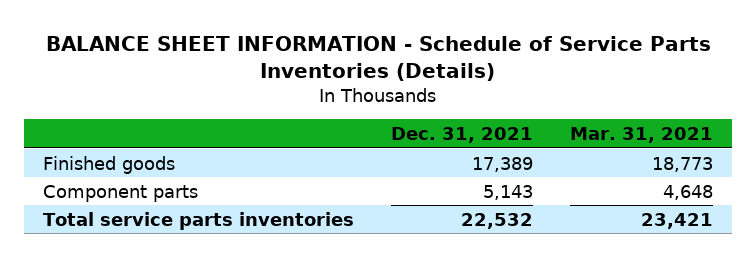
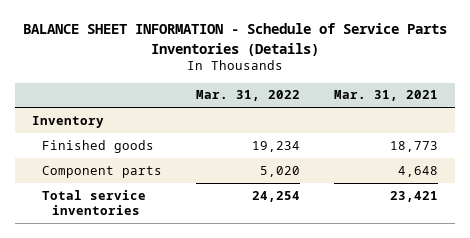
[390,127,533,144] Dec. 31, 2021 -> none
none -> [195,90,300,102] Mar. 31, 2022
none -> [32,115,105,128] Inventory
[42,211,354,230] Total service parts inventories -> [42,189,147,215] Total service inventories

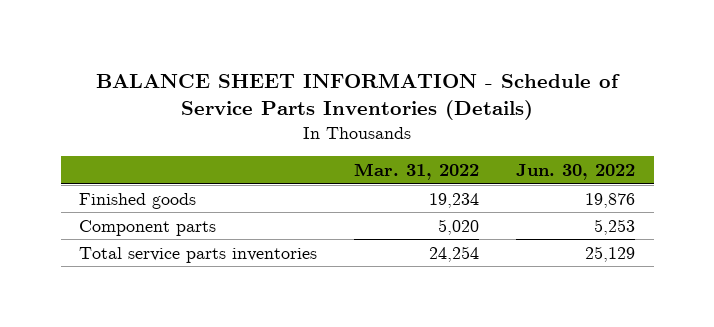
[333,90,438,102] Mar. 31, 2021 -> none
none -> [516,164,636,181] Jun. 30, 2022
[32,115,105,128] Inventory -> none
[42,189,147,215] Total service inventories -> [79,246,318,263] Total service parts inventories

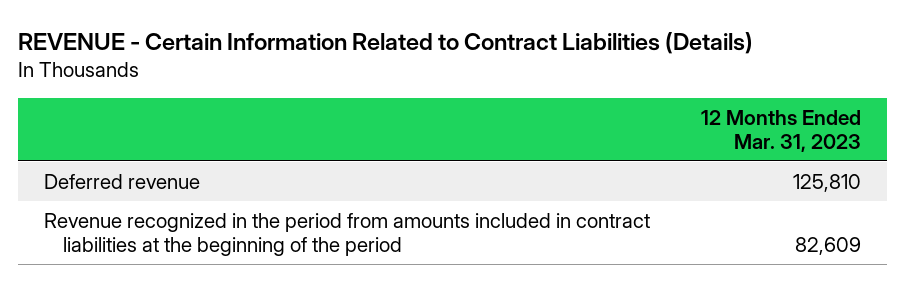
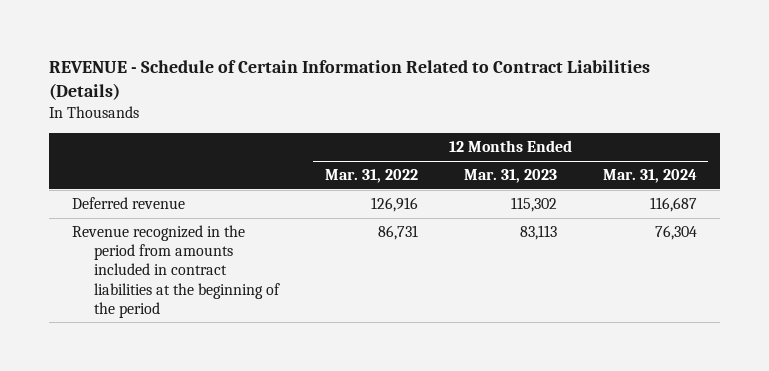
[18,31,754,54] REVENUE - Certain Information Related to Contract Liabilities (Details) -> [49,60,651,101] REVENUE - Schedule of Certain Information Related to Contract Liabilities (Details)
none -> [324,169,418,184] Mar. 31, 2022
none -> [602,169,697,184] Mar. 31, 2024
[793,173,862,192] 125,810 -> [510,197,557,213] 115,302
[795,236,862,255] 82,609 -> [519,225,557,241] 83,113

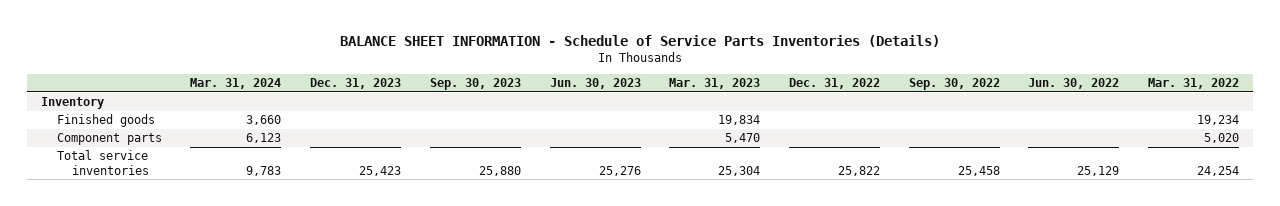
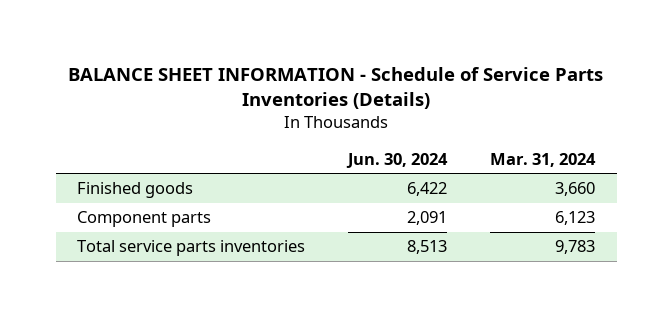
[310,78,402,90] Dec. 31, 2023 -> none
[429,78,521,91] Sep. 30, 2023 -> none
[549,78,641,90] Jun. 30, 2023 -> none
[669,78,761,90] Mar. 31, 2023 -> none
[788,78,880,90] Dec. 31, 2022 -> none
[908,78,1000,91] Sep. 30, 2022 -> none
[1028,78,1120,90] Jun. 30, 2022 -> none
[1148,78,1240,90] Mar. 31, 2022 -> none
none -> [346,152,449,168] Jun. 30, 2024
[41,97,105,110] Inventory -> none
[56,150,150,175] Total service inventories -> [77,240,306,257] Total service parts inventories

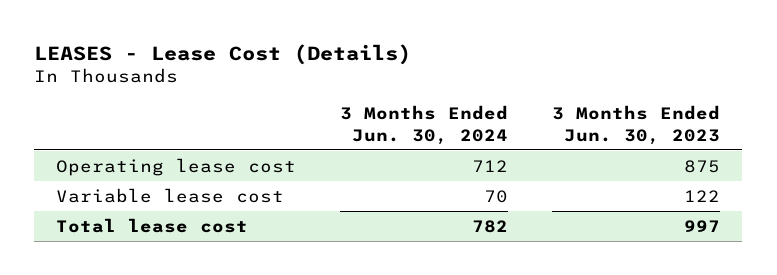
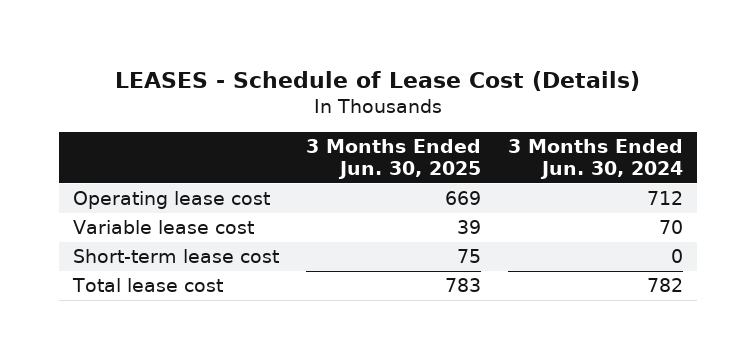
[34,44,412,66] LEASES - Lease Cost (Details) -> [115,71,641,92] LEASES - Schedule of Lease Cost (Details)
[552,105,721,145] 3 Months Ended Jun. 30, 2023 -> none
none -> [306,138,482,180] 3 Months Ended Jun. 30, 2025
none -> [73,249,280,264] Short-term lease cost

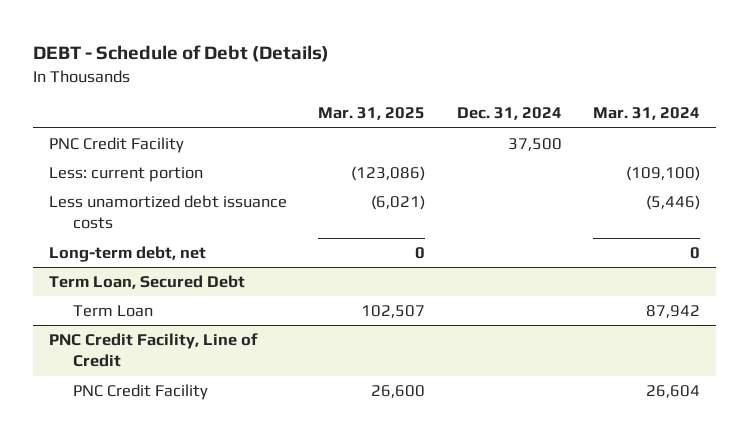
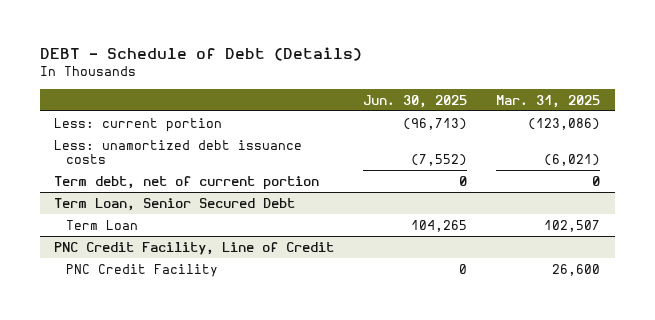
[456,107,562,121] Dec. 31, 2024 -> none
[593,107,701,121] Mar. 31, 2024 -> none
none -> [363,94,468,108] Jun. 30, 2025
[48,137,184,154] PNC Credit Facility -> none
[48,195,287,230] Less unamortized debt issuance costs -> [54,139,303,165] Less: unamortized debt issuance costs
[48,246,206,263] Long-term debt, net -> [54,175,320,190] Term debt, net of current portion
[48,275,245,290] Term Loan, Secured Debt -> [54,197,296,211] Term Loan, Senior Secured Debt

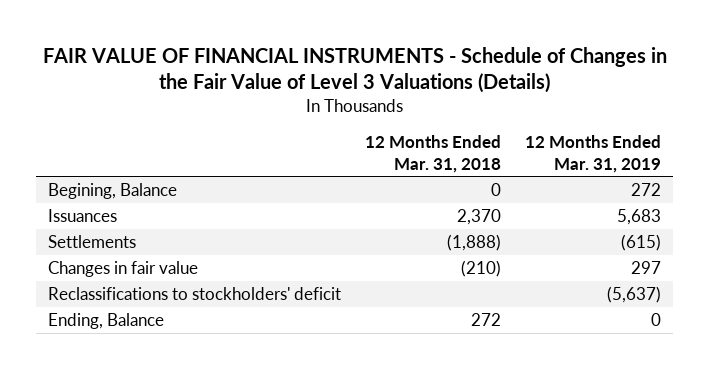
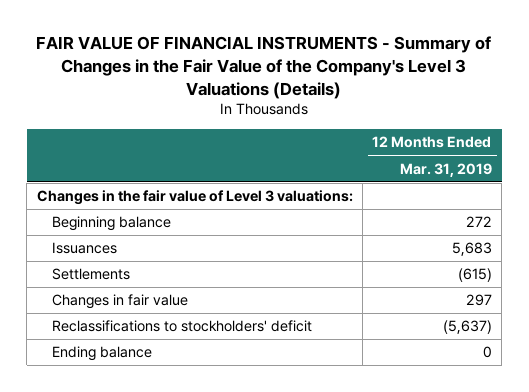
[42,46,667,94] FAIR VALUE OF FINANCIAL INSTRUMENTS - Schedule of Changes in the Fair Value of Level 3 Valuations (Details) -> [36,36,492,99] FAIR VALUE OF FINANCIAL INSTRUMENTS - Summary of Changes in the Fair Value of the Company's Level 3 Valuations (Details)
[365,135,502,173] 12 Months Ended Mar. 31, 2018 -> none
none -> [36,190,353,206] Changes in the fair value of Level 3 valuations:
[48,183,178,200] Begining, Balance -> [51,216,171,232] Beginning balance
[48,313,165,330] Ending, Balance -> [51,346,152,362] Ending balance

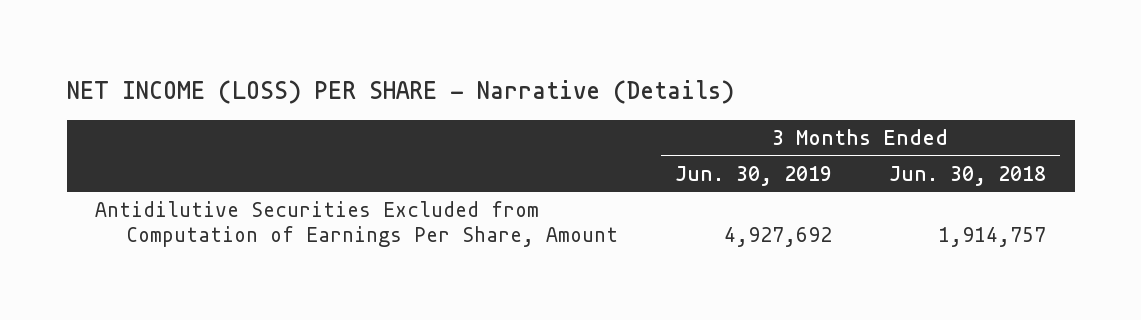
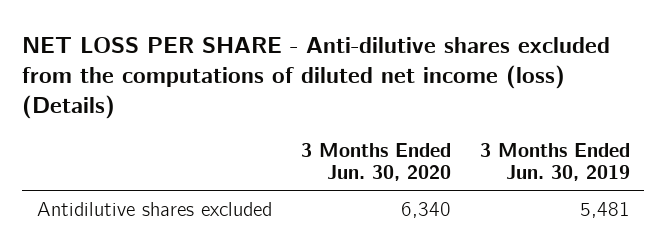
[66,79,734,104] NET INCOME (LOSS) PER SHARE - Narrative (Details) -> [22,36,611,119] NET LOSS PER SHARE - Anti-dilutive shares excluded from the computations of diluted net income (loss) (Details)
[889,165,1047,186] Jun. 30, 2018 -> none
none -> [300,142,451,182] 3 Months Ended Jun. 30, 2020
[95,201,618,248] Antidilutive Securities Excluded from Computation of Earnings Per Share, Amount -> none
none -> [36,202,272,217] Antidilutive shares excluded

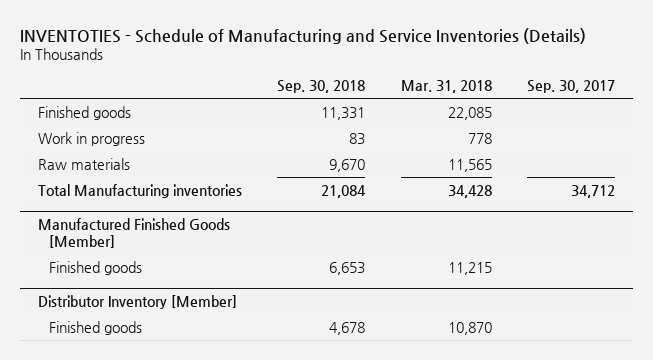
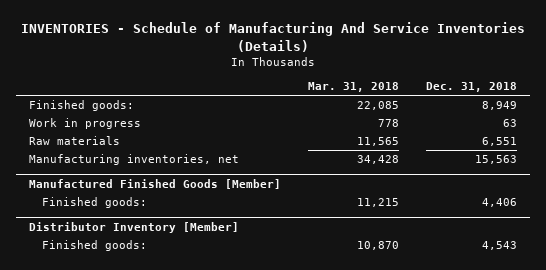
[20,27,587,44] INVENTOTIES - Schedule of Manufacturing and Service Inventories (Details) -> [20,22,525,52] INVENTORIES - Schedule of Manufacturing And Service Inventories (Details)
[277,80,366,94] Sep. 30, 2018 -> none
[527,80,616,94] Sep. 30, 2017 -> none
none -> [425,82,517,93] Dec. 31, 2018
[37,105,131,120] Finished goods -> [29,100,135,112] Finished goods:
[37,183,242,198] Total Manufacturing inventories -> [29,154,240,166] Manufacturing inventories, net
[49,260,143,275] Finished goods -> [41,197,147,209] Finished goods:
[49,320,143,335] Finished goods -> [41,240,147,252] Finished goods:

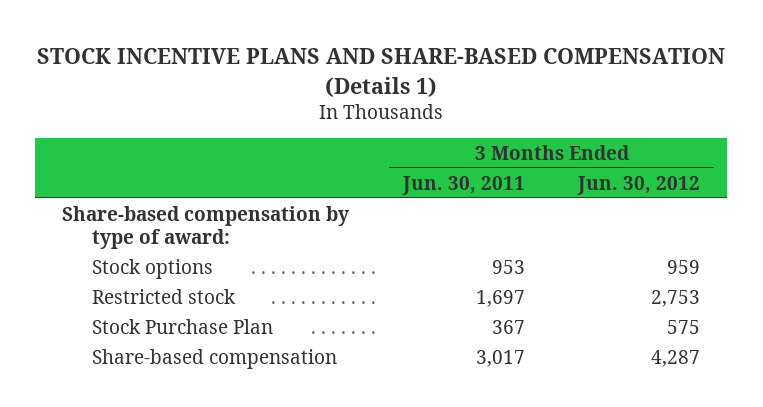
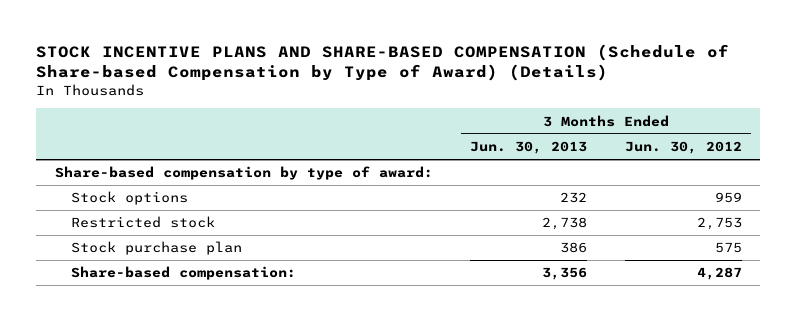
[37,48,726,97] STOCK INCENTIVE PLANS AND SHARE-BASED COMPENSATION (Details 1) -> [36,43,730,82] STOCK INCENTIVE PLANS AND SHARE-BASED COMPENSATION (Schedule of Share-based Compensation by Type of Award) (Details)
[401,175,525,195] Jun. 30, 2011 -> none
none -> [470,140,588,154] Jun. 30, 2013
[91,318,273,334] Stock Purchase Plan -> [71,241,243,256] Stock purchase plan
[91,348,337,369] Share-based compensation -> [71,266,297,281] Share-based compensation:

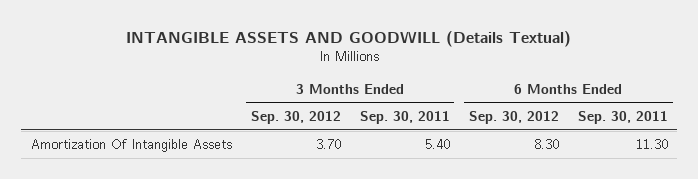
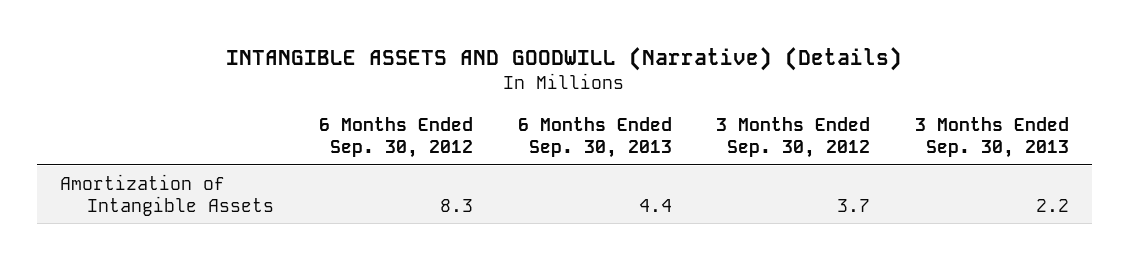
[126,30,572,47] INTANGIBLE ASSETS AND GOODWILL (Details Textual) -> [226,47,903,72] INTANGIBLE ASSETS AND GOODWILL (Narrative) (Details)
[359,111,450,125] Sep. 30, 2011 -> none
[577,111,668,125] Sep. 30, 2011 -> none
none -> [517,117,672,159] 6 Months Ended Sep. 30, 2013
none -> [915,117,1070,159] 3 Months Ended Sep. 30, 2013
[30,139,232,153] Amortization Of Intangible Assets -> [59,173,275,217] Amortization of Intangible Assets
[315,139,341,150] 3.70 -> [837,199,871,213] 3.7
[533,139,559,150] 8.30 -> [440,199,474,213] 8.3

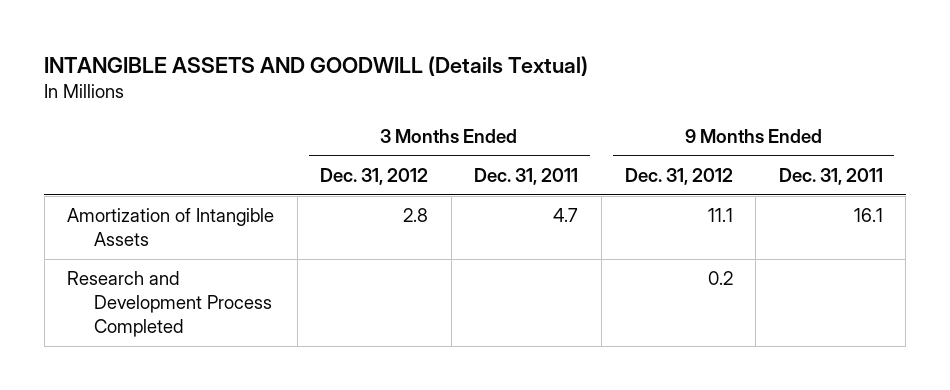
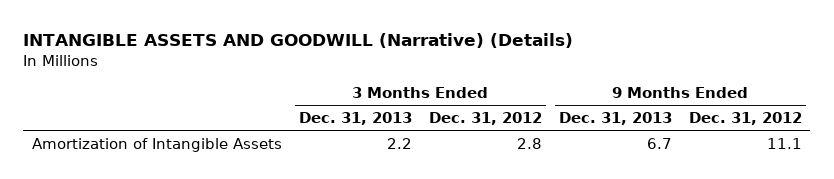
[44,56,589,77] INTANGIBLE ASSETS AND GOODWILL (Details Textual) -> [23,33,574,49] INTANGIBLE ASSETS AND GOODWILL (Narrative) (Details)
[474,168,579,186] Dec. 31, 2011 -> none
[778,168,883,186] Dec. 31, 2011 -> none
none -> [298,112,412,126] Dec. 31, 2013
none -> [558,112,672,126] Dec. 31, 2013
[67,271,273,338] Research and Development Process Completed -> none

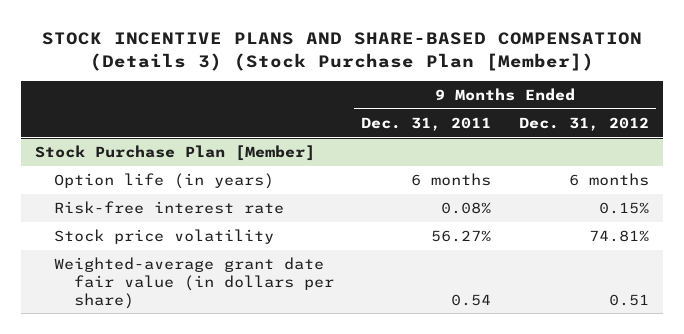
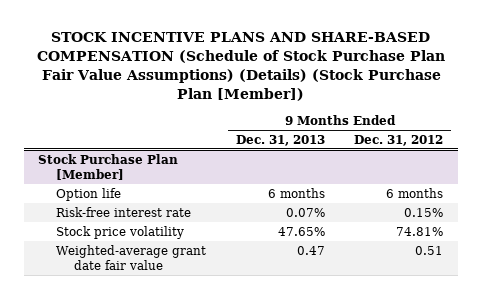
[42,32,643,71] STOCK INCENTIVE PLANS AND SHARE-BASED COMPENSATION (Details 3) (Stock Purchase Plan [Member]) -> [36,32,445,102] STOCK INCENTIVE PLANS AND SHARE-BASED COMPENSATION (Schedule of Stock Purchase Plan Fair Value Assumptions) (Details) (Stock Purchase Plan [Member])
[361,116,492,131] Dec. 31, 2011 -> none
none -> [235,134,325,146] Dec. 31, 2013
[54,172,275,189] Option life (in years) -> [56,187,122,201] Option life
[54,256,334,309] Weighted-average grant date fair value (in dollars per share) -> [56,244,207,271] Weighted-average grant date fair value

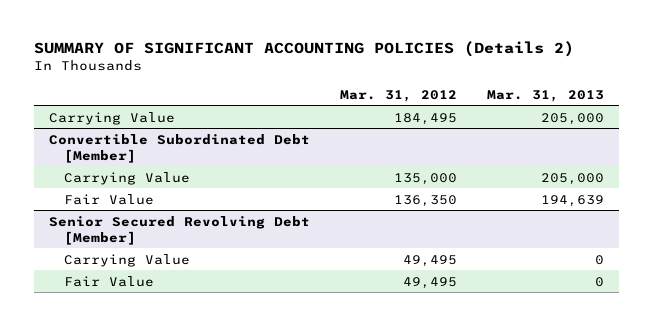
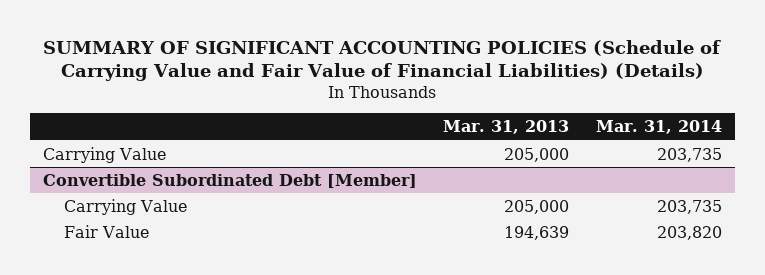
[33,41,574,58] SUMMARY OF SIGNIFICANT ACCOUNTING POLICIES (Details 2) -> [43,39,722,82] SUMMARY OF SIGNIFICANT ACCOUNTING POLICIES (Schedule of Carrying Value and Fair Value of Financial Liabilities) (Details)
[339,89,457,102] Mar. 31, 2012 -> none
none -> [595,120,722,135] Mar. 31, 2014
[48,215,310,245] Senior Secured Revolving Debt [Member] -> none
[64,253,191,267] Carrying Value -> none
[64,275,155,287] Fair Value -> none

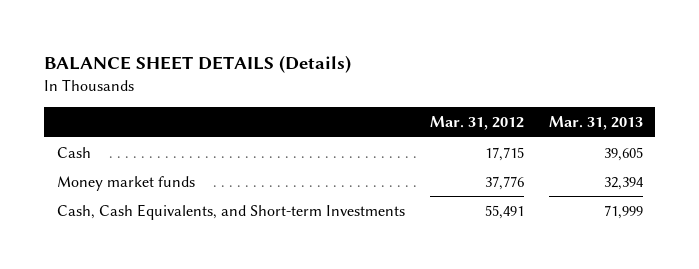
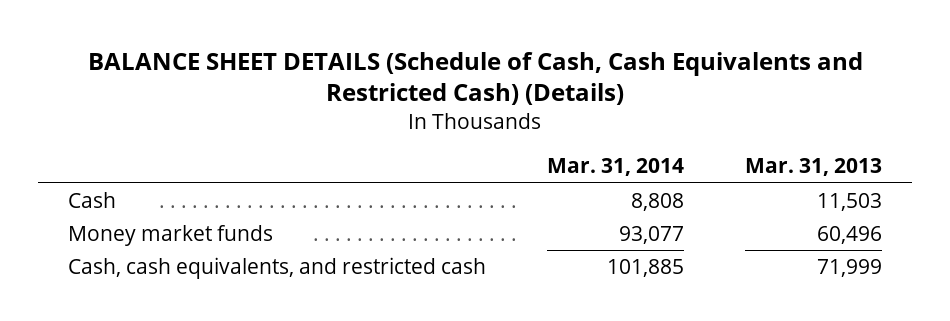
[44,55,352,74] BALANCE SHEET DETAILS (Details) -> [88,51,864,106] BALANCE SHEET DETAILS (Schedule of Cash, Cash Equivalents and Restricted Cash) (Details)
[429,116,524,131] Mar. 31, 2012 -> none
none -> [547,158,685,177] Mar. 31, 2014
[603,147,643,162] 39,605 -> [816,192,882,211] 11,503
[603,177,644,191] 32,394 -> [816,225,882,244] 60,496
[56,204,405,221] Cash, Cash Equivalents, and Short-term Investments -> [68,256,487,279] Cash, cash equivalents, and restricted cash

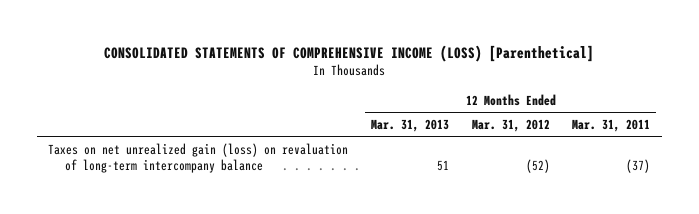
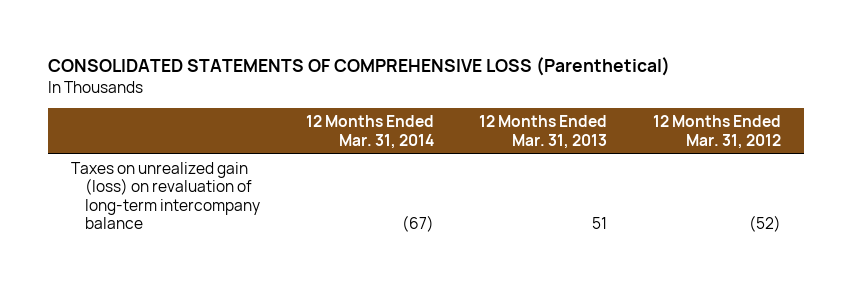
[104,44,595,62] CONSOLIDATED STATEMENTS OF COMPREHENSIVE INCOME (LOSS) [Parenthetical] -> [47,56,670,76] CONSOLIDATED STATEMENTS OF COMPREHENSIVE LOSS (Parenthetical)
[572,118,651,132] Mar. 31, 2011 -> none
none -> [305,115,434,149] 12 Months Ended Mar. 31, 2014
[48,142,349,174] Taxes on net unrealized gain (loss) on revaluation of long-term intercompany balance -> [70,162,260,229] Taxes on unrealized gain (loss) on revaluation of long-term intercompany balance

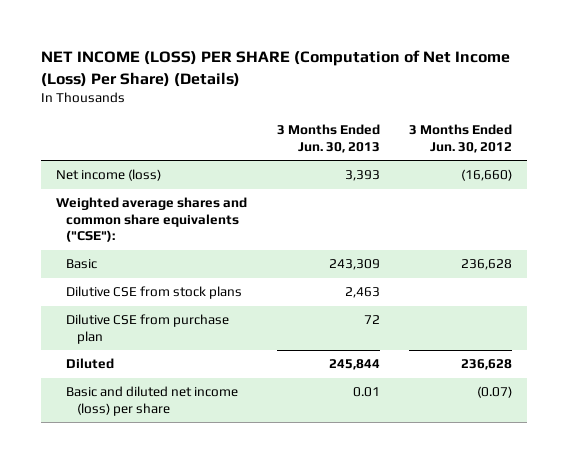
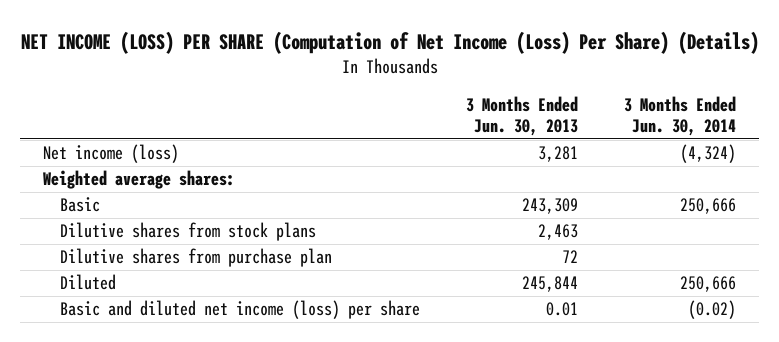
[409,124,513,153] 3 Months Ended Jun. 30, 2012 -> none
none -> [623,95,736,136] 3 Months Ended Jun. 30, 2014
[344,170,380,182] 3,393 -> [538,146,579,163] 3,281
[55,197,247,243] Weighted average shares and common share equivalents ("CSE"): -> [43,170,236,190] Weighted average shares:
[66,286,243,300] Dilutive CSE from stock plans -> [60,222,317,242] Dilutive shares from stock plans
[66,314,230,344] Dilutive CSE from purchase plan -> [60,248,333,268] Dilutive shares from purchase plan

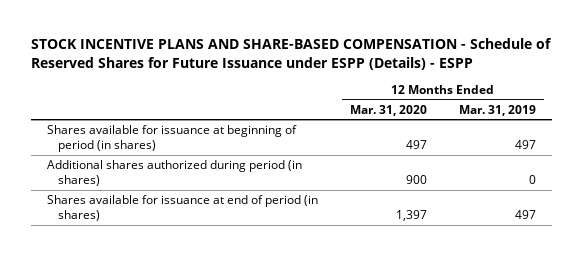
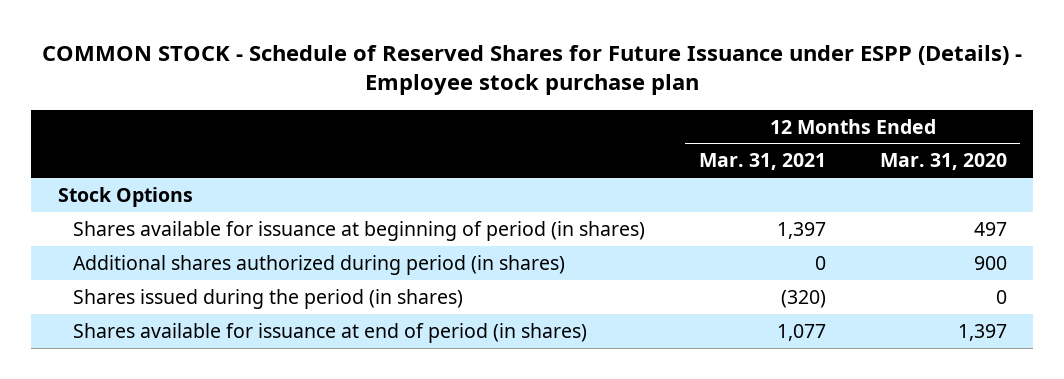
[30,38,552,70] STOCK INCENTIVE PLANS AND SHARE-BASED COMPENSATION - Schedule of Reserved Shares for Future Issuance under ESPP (Details) - ESPP -> [42,44,1023,96] COMMON STOCK - Schedule of Reserved Shares for Future Issuance under ESPP (Details) - Employee stock purchase plan
[458,104,536,116] Mar. 31, 2019 -> none
none -> [698,153,826,171] Mar. 31, 2021
none -> [57,186,193,207] Stock Options
none -> [72,288,463,309] Shares issued during the period (in shares)

